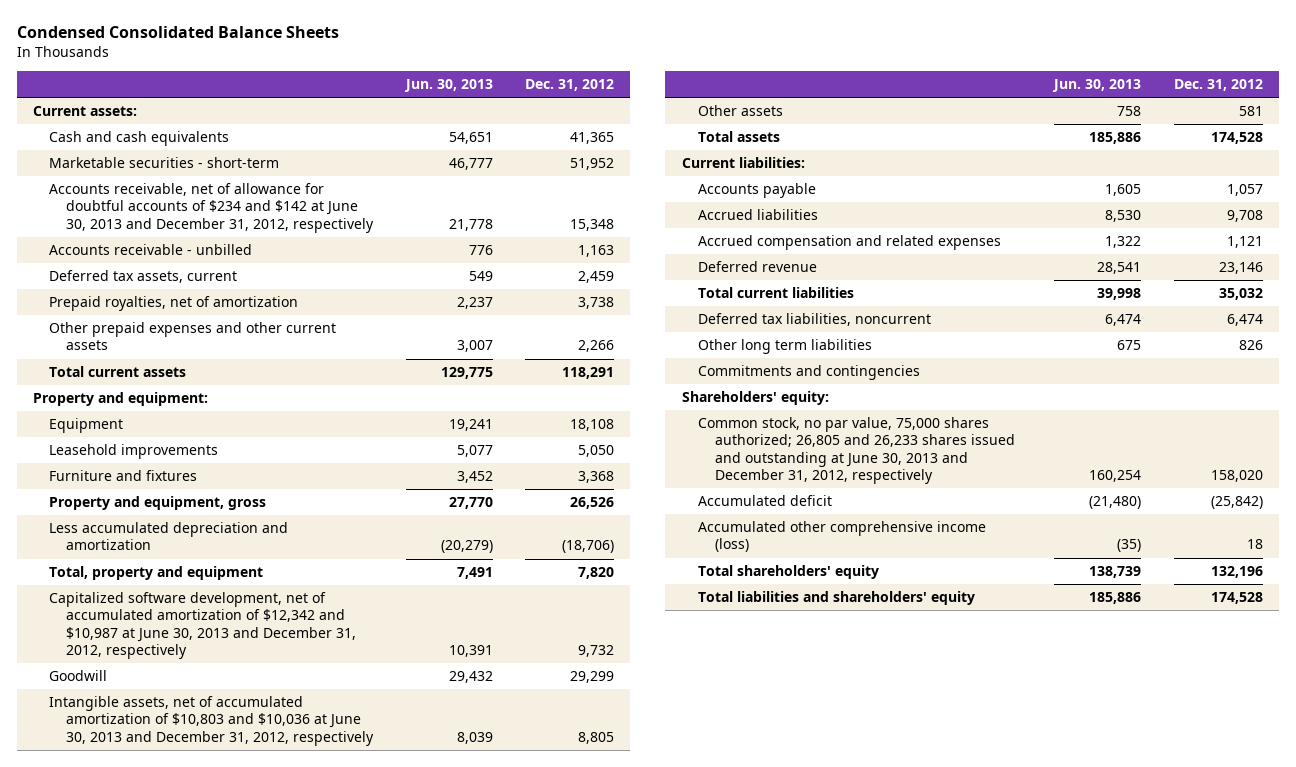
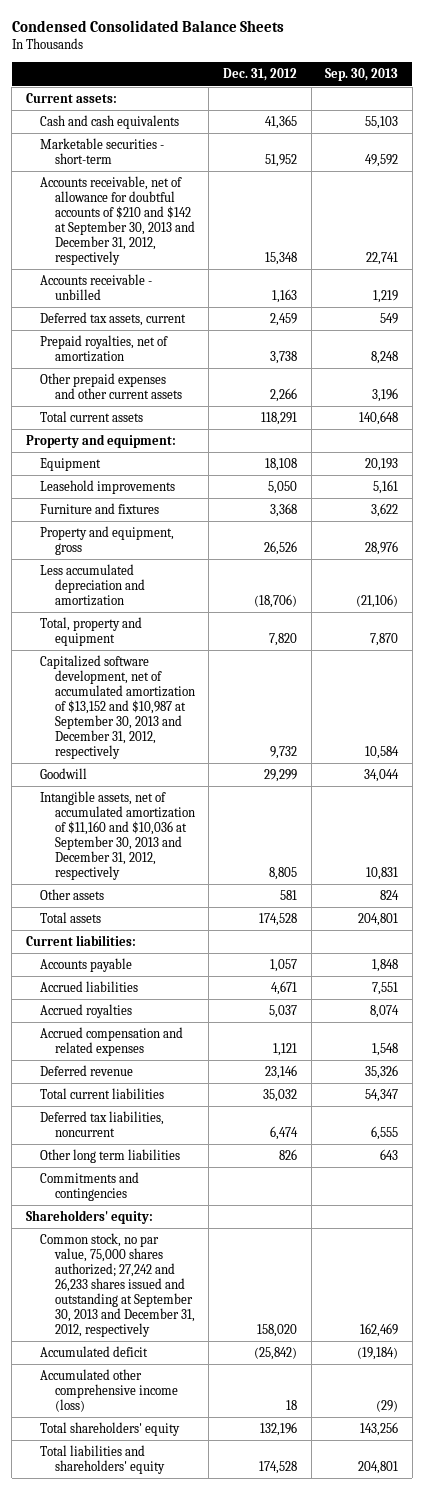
[403,79,493,93] Jun. 30, 2013 -> none
none -> [325,68,399,82] Sep. 30, 2013
[49,183,375,233] Accounts receivable, net of allowance for doubtful accounts of $234 and $142 at June 30, 2013 and December 31, 2012, respectively -> [40,176,195,265] Accounts receivable, net of allowance for doubtful accounts of $210 and $142 at September 30, 2013 and December 31, 2012, respectively
[49,592,357,659] Capitalized software development, net of accumulated amortization of $12,342 and $10,987 at June 30, 2013 and December 31, 2012, respectively -> [40,655,195,759] Capitalized software development, net of accumulated amortization of $13,152 and $10,987 at September 30, 2013 and December 31, 2012, respectively
[49,696,375,746] Intangible assets, net of accumulated amortization of $10,803 and $10,036 at June 30, 2013 and December 31, 2012, respectively -> [40,791,195,880] Intangible assets, net of accumulated amortization of $11,160 and $10,036 at September 30, 2013 and December 31, 2012, respectively
[1226,210,1263,223] 9,708 -> [270,981,297,996] 4,671
none -> [40,1004,133,1019] Accrued royalties
[698,417,1015,484] Common stock, no par value, 75,000 shares authorized; 26,805 and 26,233 shares issued and outstanding at June 30, 2013 and December 31, 2012, respectively -> [40,1233,195,1337] Common stock, no par value, 75,000 shares authorized; 27,242 and 26,233 shares issued and outstanding at September 30, 2013 and December 31, 2012, respectively

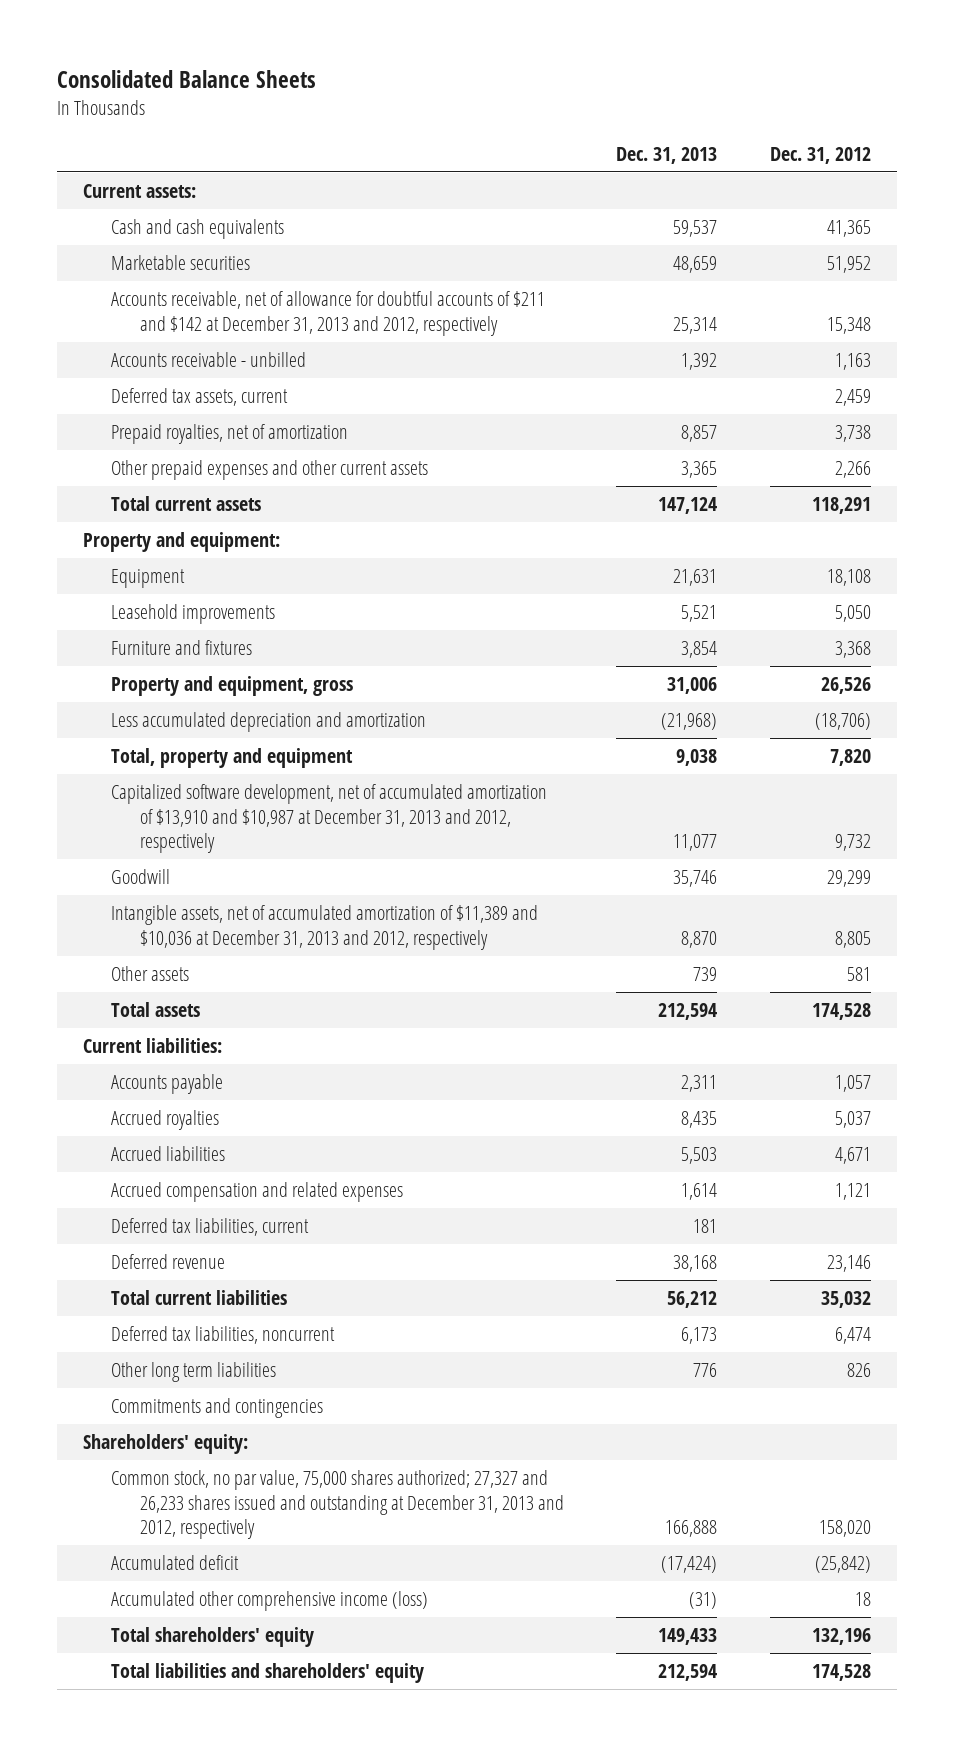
[11,19,284,32] Condensed Consolidated Balance Sheets -> [56,70,316,89] Consolidated Balance Sheets
[325,68,399,82] Sep. 30, 2013 -> none
none -> [616,146,718,164] Dec. 31, 2013
[40,138,165,165] Marketable securities - short-term -> [111,255,251,271] Marketable securities
[40,176,195,265] Accounts receivable, net of allowance for doubtful accounts of $210 and $142 at September 30, 2013 and December 31, 2012, respectively -> [111,291,546,336] Accounts receivable, net of allowance for doubtful accounts of $211 and $142 at December 31, 2013 and 2012, respectively
[40,655,195,759] Capitalized software development, net of accumulated amortization of $13,152 and $10,987 at September 30, 2013 and December 31, 2012, respectively -> [111,784,548,854] Capitalized software development, net of accumulated amortization of $13,910 and $10,987 at December 31, 2013 and 2012, respectively
[40,791,195,880] Intangible assets, net of accumulated amortization of $11,160 and $10,036 at September 30, 2013 and December 31, 2012, respectively -> [111,905,539,950] Intangible assets, net of accumulated amortization of $11,389 and $10,036 at December 31, 2013 and 2012, respectively
[40,981,139,993] Accrued liabilities -> [111,1146,226,1162] Accrued liabilities
none -> [111,1218,310,1237] Deferred tax liabilities, current
[40,1233,195,1337] Common stock, no par value, 75,000 shares authorized; 27,242 and 26,233 shares issued and outstanding at September 30, 2013 and December 31, 2012, respectively -> [111,1470,564,1540] Common stock, no par value, 75,000 shares authorized; 27,327 and 26,233 shares issued and outstanding at December 31, 2013 and 2012, respectively

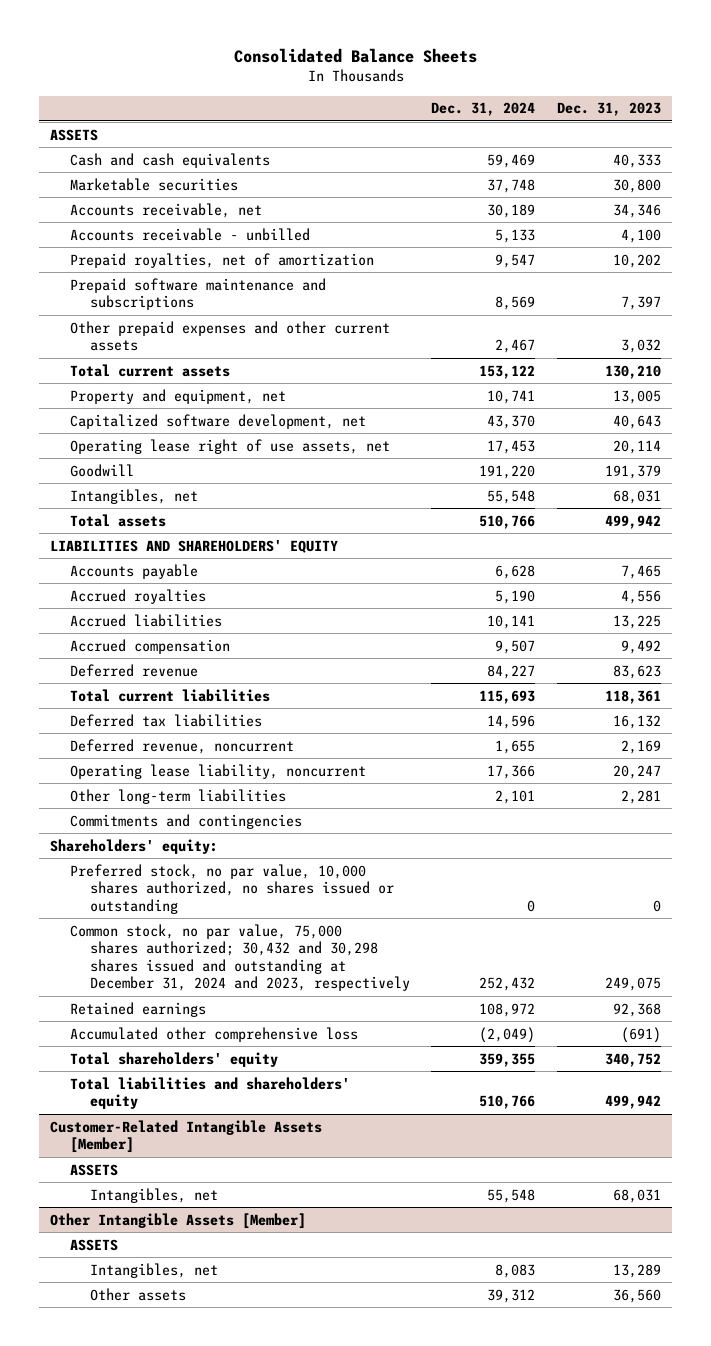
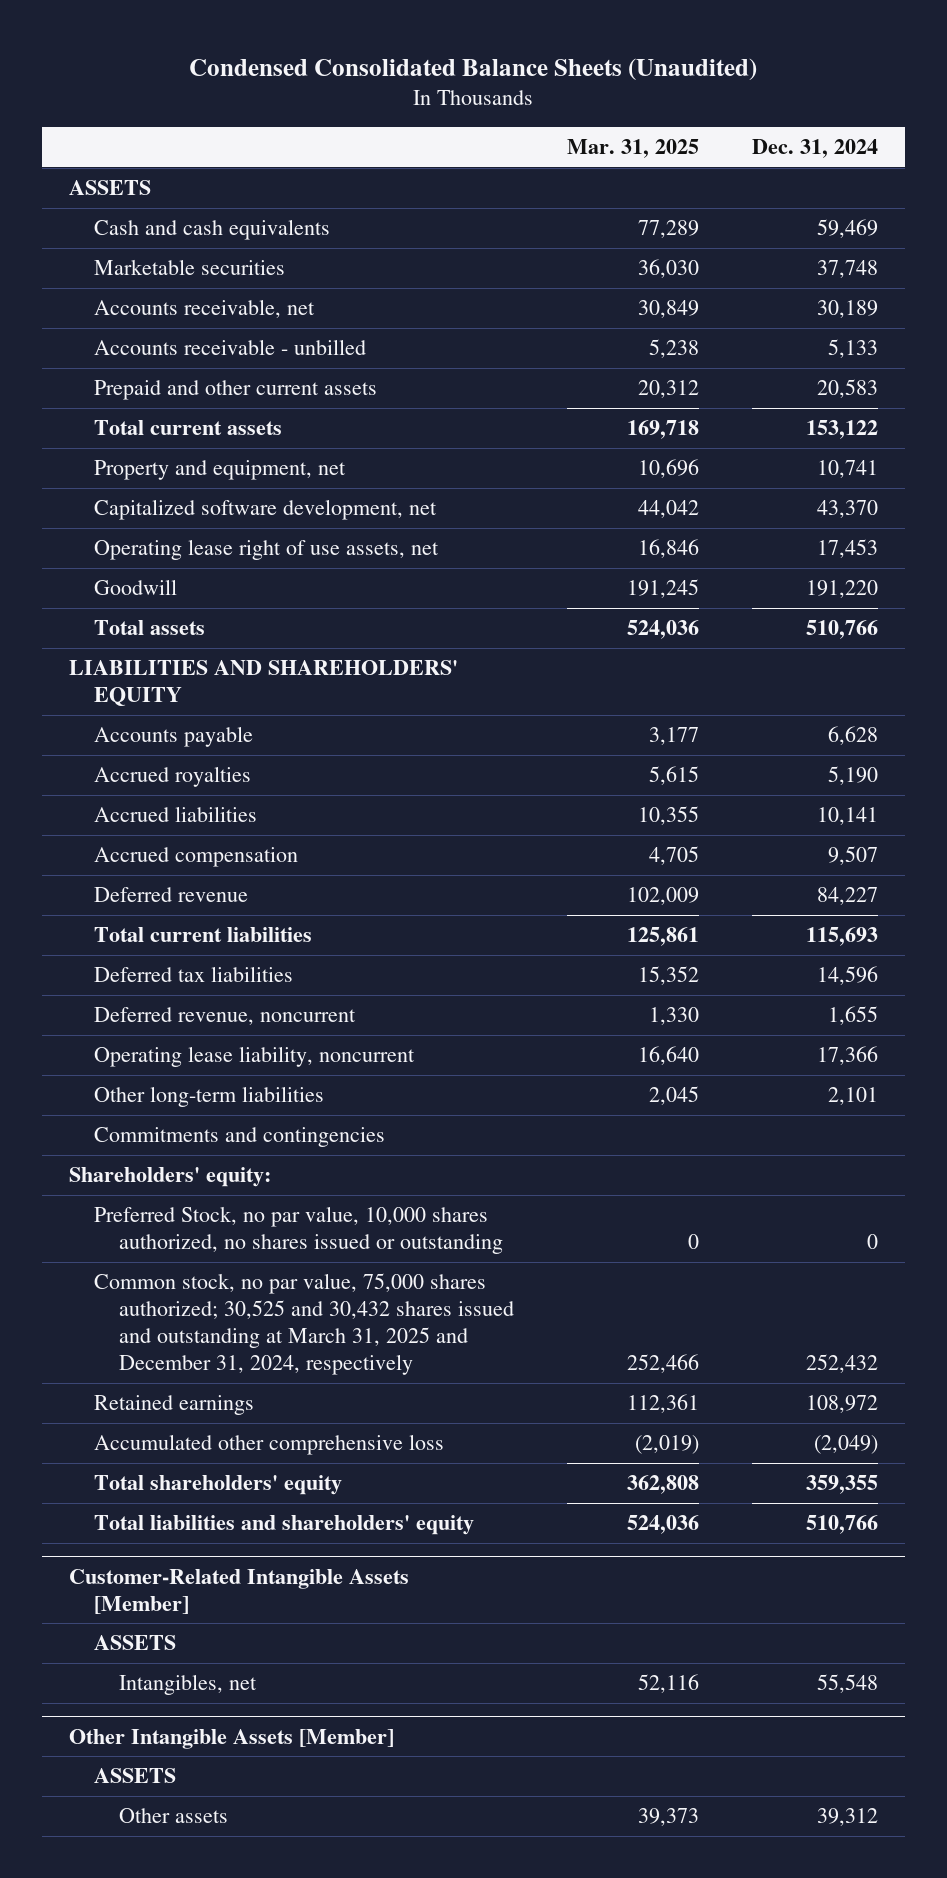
[233,47,477,63] Consolidated Balance Sheets -> [189,58,758,82] Condensed Consolidated Balance Sheets (Unaudited)
[556,102,661,117] Dec. 31, 2023 -> none
none -> [566,139,699,159] Mar. 31, 2025
[69,252,374,268] Prepaid royalties, net of amortization -> none
[69,277,326,311] Prepaid software maintenance and subscriptions -> none
[69,320,390,352] Other prepaid expenses and other current assets -> [93,380,377,401] Prepaid and other current assets
[495,339,536,354] 2,467 -> [817,379,879,399] 20,583
[69,488,198,504] Intangibles, net -> none
[69,863,394,914] Preferred stock, no par value, 10,000 shares authorized, no shares issued or outstanding -> [93,1206,503,1255] Preferred Stock, no par value, 10,000 shares authorized, no shares issued or outstanding
[69,923,410,992] Common stock, no par value, 75,000 shares authorized; 30,432 and 30,298 shares issued and outstanding at December 31, 2024 and 2023, respectively -> [93,1273,514,1376] Common stock, no par value, 75,000 shares authorized; 30,525 and 30,432 shares issued and outstanding at March 31, 2025 and December 31, 2024, respectively
[89,1262,218,1278] Intangibles, net -> none

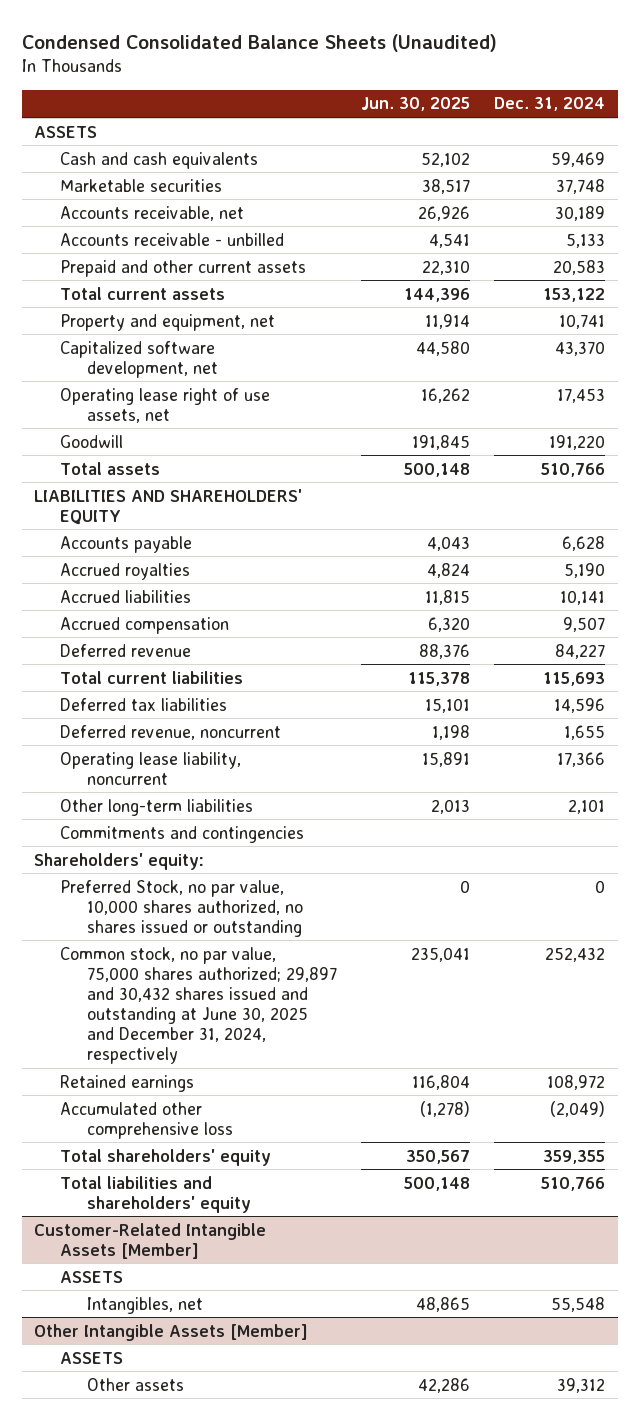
[566,139,699,159] Mar. 31, 2025 -> none
none -> [361,97,471,112] Jun. 30, 2025
[93,1273,514,1376] Common stock, no par value, 75,000 shares authorized; 30,525 and 30,432 shares issued and outstanding at March 31, 2025 and December 31, 2024, respectively -> [60,946,337,1064] Common stock, no par value, 75,000 shares authorized; 29,897 and 30,432 shares issued and outstanding at June 30, 2025 and December 31, 2024, respectively

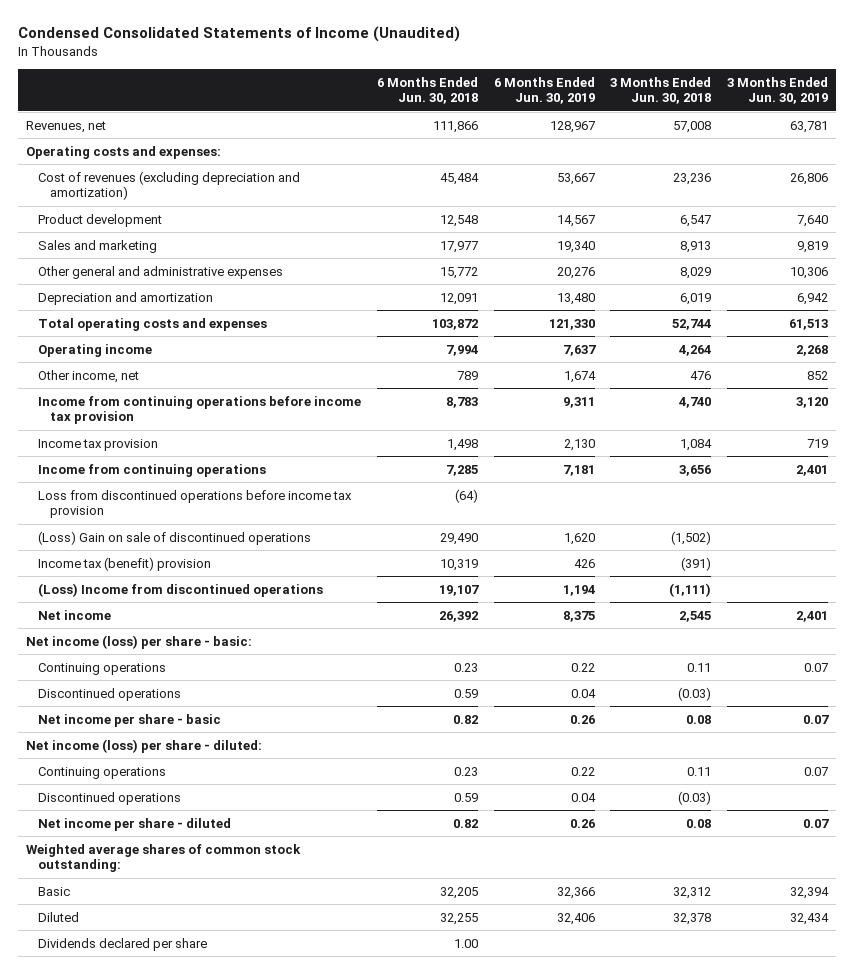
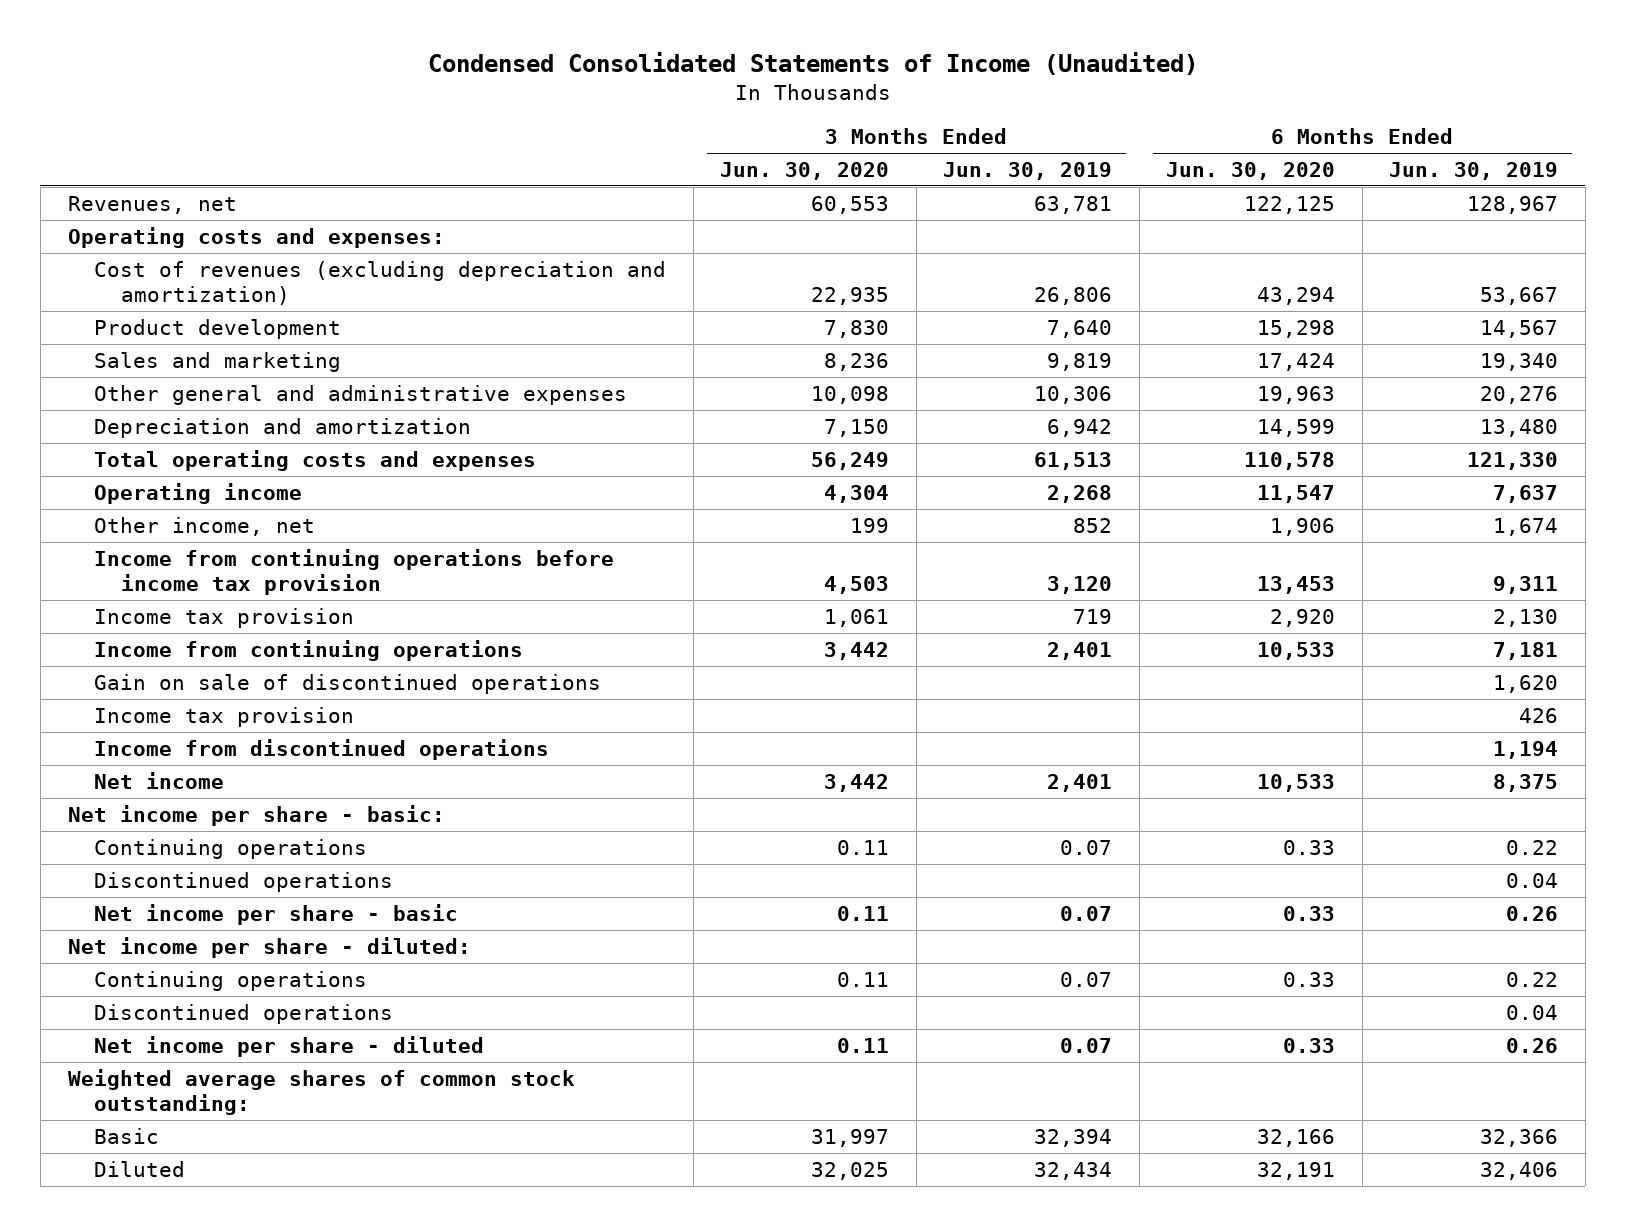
[376,76,478,105] 6 Months Ended Jun. 30, 2018 -> none
[610,76,712,105] 3 Months Ended Jun. 30, 2018 -> none
none -> [720,161,890,180] Jun. 30, 2020
none -> [1166,161,1336,180] Jun. 30, 2020
[37,489,352,519] Loss from discontinued operations before income tax provision -> none
[37,530,311,545] (Loss) Gain on sale of discontinued operations -> [94,673,602,694] Gain on sale of discontinued operations
[37,556,211,571] Income tax (benefit) provision -> [94,706,355,727] Income tax provision
[37,582,323,597] (Loss) Income from discontinued operations -> [94,738,550,760] Income from discontinued operations
[25,634,252,649] Net income (loss) per share - basic: -> [67,804,445,826] Net income per share - basic:
[25,738,262,753] Net income (loss) per share - diluted: -> [67,936,471,958] Net income per share - diluted:
[37,937,207,951] Dividends declared per share -> none

